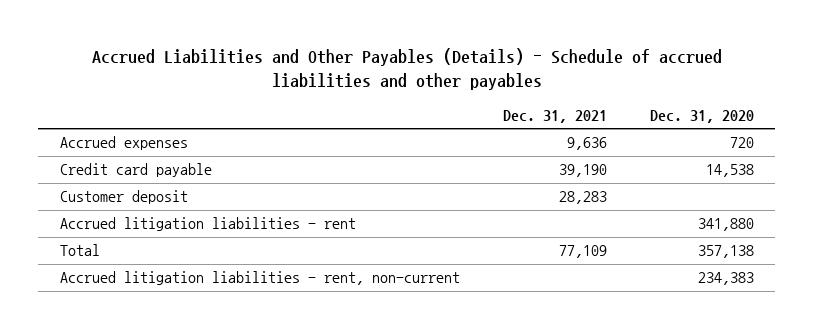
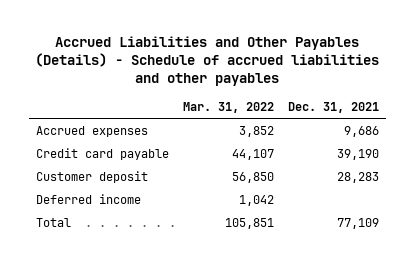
[649,109,754,123] Dec. 31, 2020 -> none
none -> [182,101,274,113] Mar. 31, 2022
[566,137,607,151] 9,636 -> [344,126,380,138] 9,686
[59,217,356,232] Accrued litigation liabilities - rent -> none
none -> [35,194,141,205] Deferred income
[59,271,460,286] Accrued litigation liabilities - rent, non-current -> none

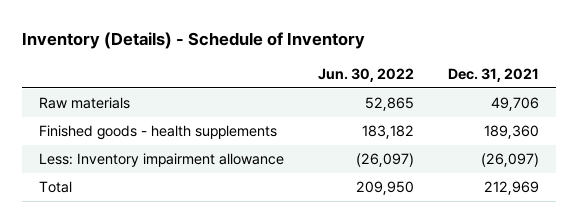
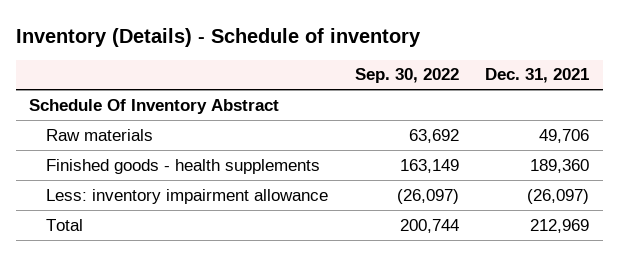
[22,31,366,49] Inventory (Details) - Schedule of Inventory -> [15,27,421,47] Inventory (Details) - Schedule of inventory
[318,67,415,82] Jun. 30, 2022 -> none
none -> [354,68,459,84] Sep. 30, 2022
none -> [29,98,280,114] Schedule Of Inventory Abstract
[39,153,285,168] Less: Inventory impairment allowance -> [46,188,329,204] Less: inventory impairment allowance

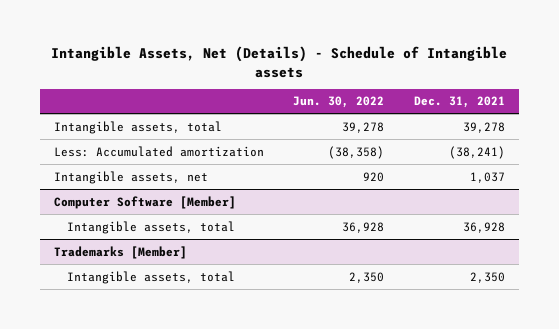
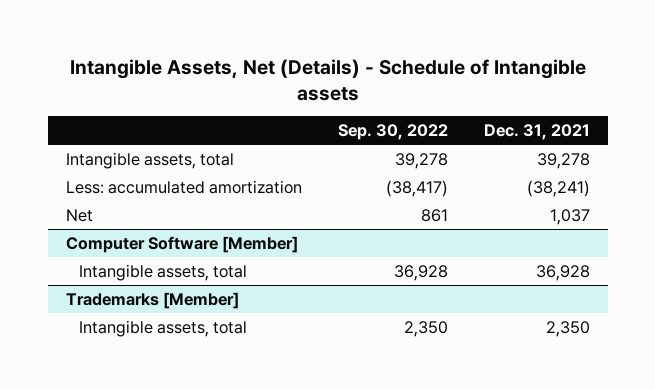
[293,96,385,109] Jun. 30, 2022 -> none
none -> [337,124,448,141] Sep. 30, 2022
[54,145,265,157] Less: Accumulated amortization -> [65,179,302,194] Less: accumulated amortization
[54,170,209,184] Intangible assets, net -> [65,208,93,222] Net

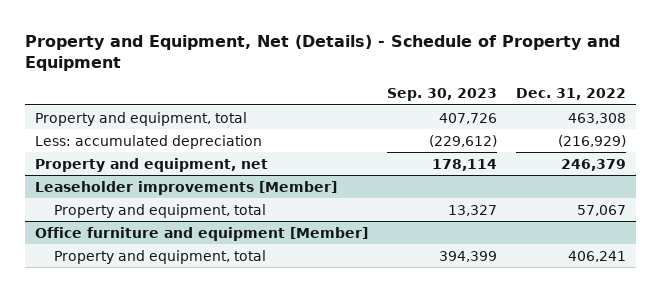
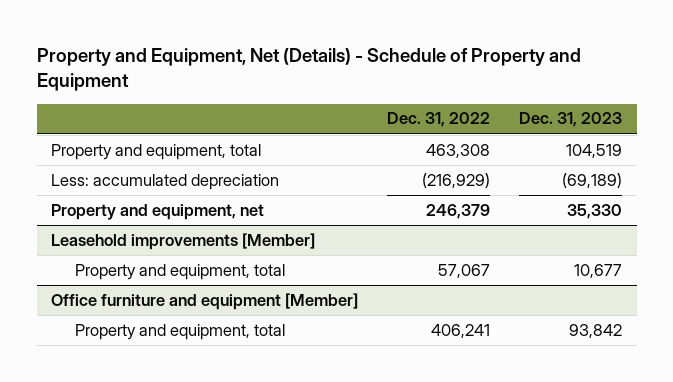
[387,88,498,102] Sep. 30, 2023 -> none
none -> [519,112,623,128] Dec. 31, 2023
[34,180,337,195] Leaseholder improvements [Member] -> [51,232,316,250] Leasehold improvements [Member]

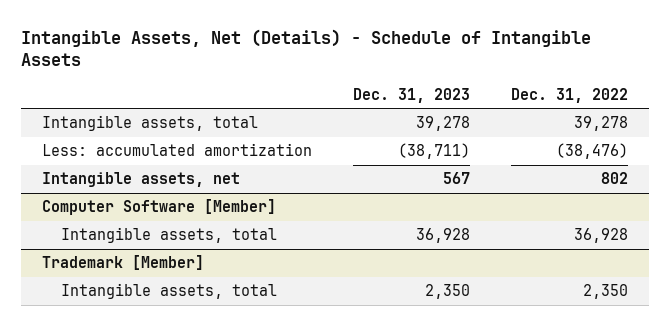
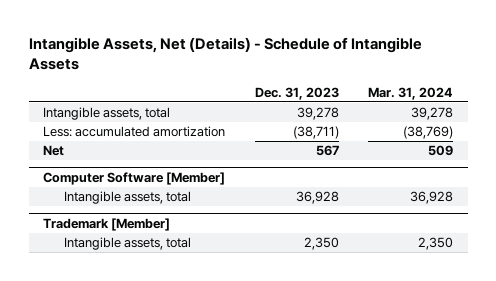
[511,87,629,103] Dec. 31, 2022 -> none
none -> [367,86,453,100] Mar. 31, 2024
[41,172,240,188] Intangible assets, net -> [43,145,65,157] Net

